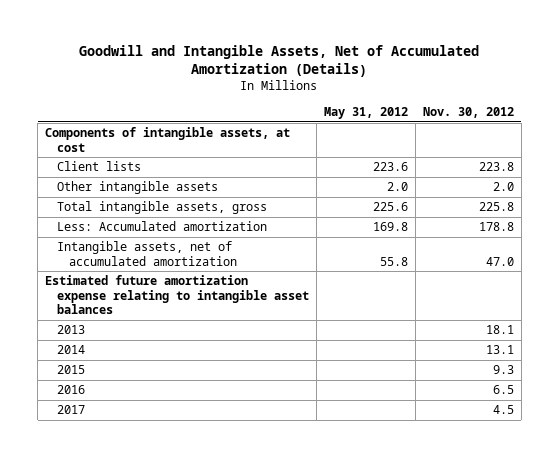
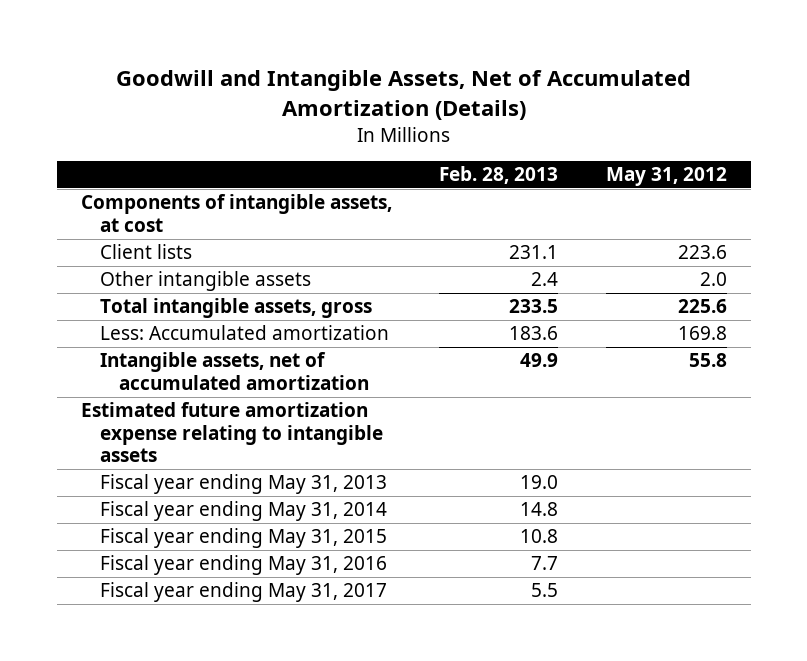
[422,107,514,119] Nov. 30, 2012 -> none
none -> [439,165,559,184] Feb. 28, 2013
[45,275,310,315] Estimated future amortization expense relating to intangible asset balances -> [80,402,383,463] Estimated future amortization expense relating to intangible assets
[57,325,86,335] 2013 -> [99,474,387,495] Fiscal year ending May 31, 2013
[57,345,86,355] 2014 -> [99,501,387,522] Fiscal year ending May 31, 2014
[57,365,86,375] 2015 -> [99,528,387,549] Fiscal year ending May 31, 2015
[57,385,86,395] 2016 -> [99,555,387,576] Fiscal year ending May 31, 2016
[57,405,86,415] 2017 -> [99,582,387,603] Fiscal year ending May 31, 2017

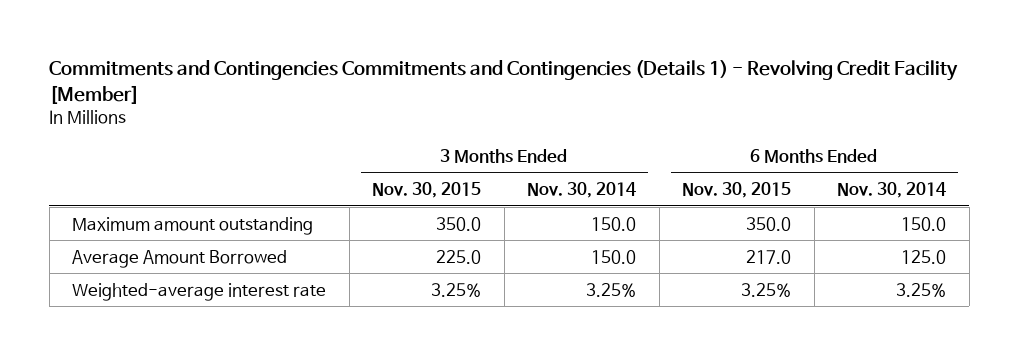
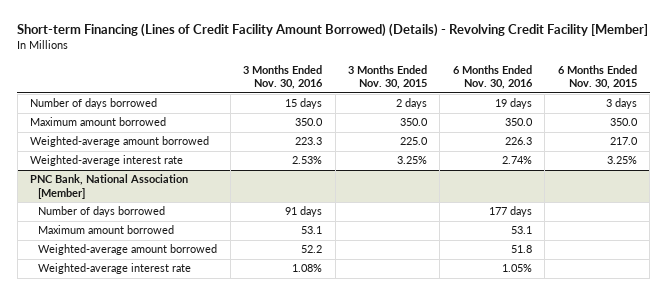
[49,59,959,104] Commitments and Contingencies Commitments and Contingencies (Details 1) - Revolving Credit Facility [Member] -> [17,23,649,38] Short-term Financing (Lines of Credit Facility Amount Borrowed) (Details) - Revolving Credit Facility [Member]
[527,182,637,199] Nov. 30, 2014 -> none
[837,182,947,199] Nov. 30, 2014 -> none
none -> [243,64,324,90] 3 Months Ended Nov. 30, 2016
none -> [452,64,533,90] 6 Months Ended Nov. 30, 2016
none -> [29,98,157,110] Number of days borrowed
[72,216,314,235] Maximum amount outstanding -> [29,117,166,127] Maximum amount borrowed
[72,249,288,268] Average Amount Borrowed -> [29,136,209,148] Weighted-average amount borrowed
none -> [29,174,188,200] PNC Bank, National Association [Member]
none -> [38,206,166,218] Number of days borrowed
none -> [38,225,175,235] Maximum amount borrowed
none -> [38,244,218,256] Weighted-average amount borrowed
none -> [38,263,192,275] Weighted-average interest rate

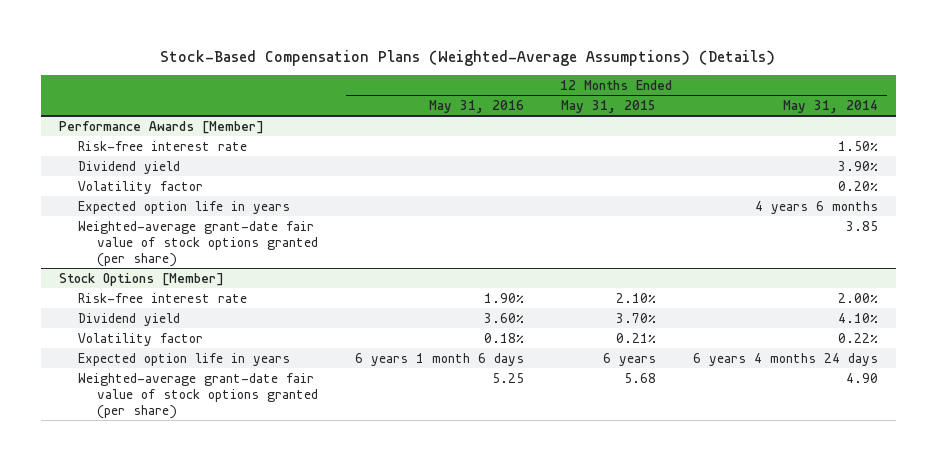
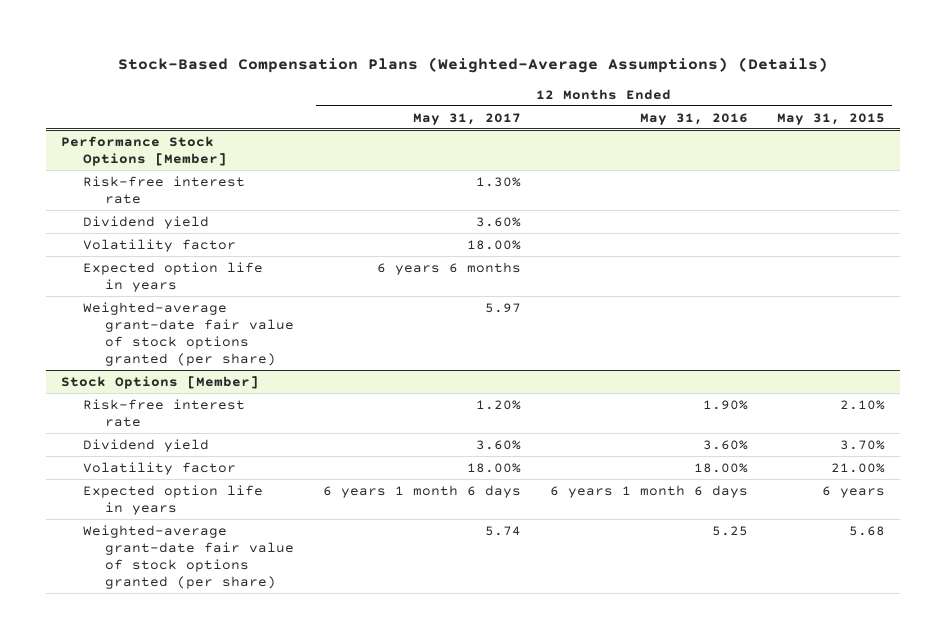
[782,99,878,113] May 31, 2014 -> none
none -> [413,112,522,125] May 31, 2017
[58,120,264,134] Performance Awards [Member] -> none
[78,140,248,151] Risk-free interest rate -> none
[78,160,181,174] Dividend yield -> none
[78,180,204,194] Volatility factor -> none
[78,200,291,214] Expected option life in years -> none
[78,220,319,268] Weighted-average grant-date fair value of stock options granted (per share) -> none
none -> [60,135,227,166] Performance Stock Options [Member]
none -> [82,175,245,204] Risk-free interest rate
none -> [82,215,209,229] Dividend yield
none -> [82,238,236,252] Volatility factor
none -> [82,261,263,292] Expected option life in years
none -> [82,301,295,366] Weighted-average grant-date fair value of stock options granted (per share)
[484,332,525,343] 0.18% -> [694,462,749,473] 18.00%
[615,332,656,343] 0.21% -> [831,462,886,473] 21.00%

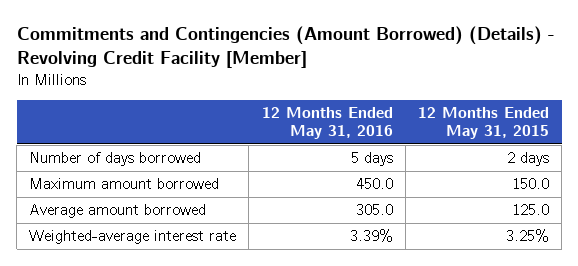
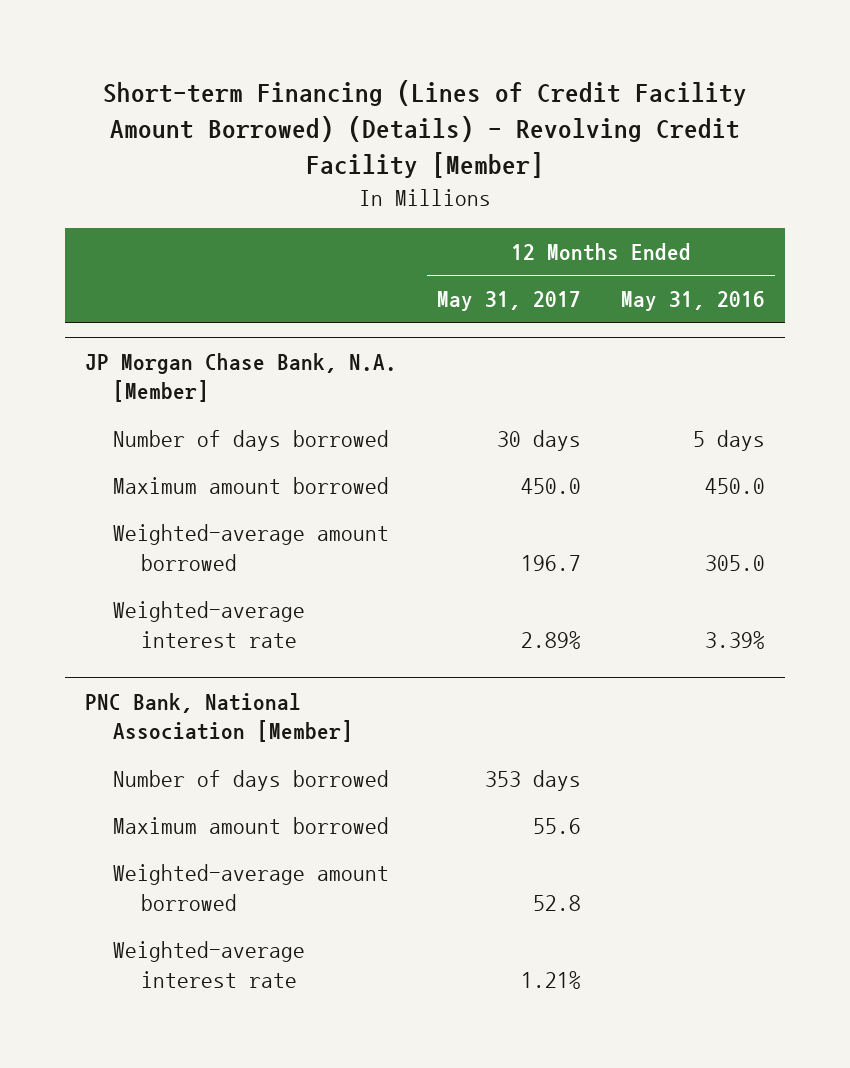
[16,26,555,69] Commitments and Contingencies (Amount Borrowed) (Details) - Revolving Credit Facility [Member] -> [103,80,748,179] Short-term Financing (Lines of Credit Facility Amount Borrowed) (Details) - Revolving Credit Facility [Member]
[417,107,549,140] 12 Months Ended May 31, 2015 -> none
none -> [437,291,582,312] May 31, 2017
none -> [85,352,398,403] JP Morgan Chase Bank, N.A. [Member]
[29,204,207,219] Average amount borrowed -> [112,524,389,571] Weighted-average amount borrowed
none -> [85,692,353,743] PNC Bank, National Association [Member]
none -> [112,770,389,792] Number of days borrowed
none -> [112,817,389,835] Maximum amount borrowed
none -> [112,864,389,911] Weighted-average amount borrowed
none -> [112,941,305,988] Weighted-average interest rate

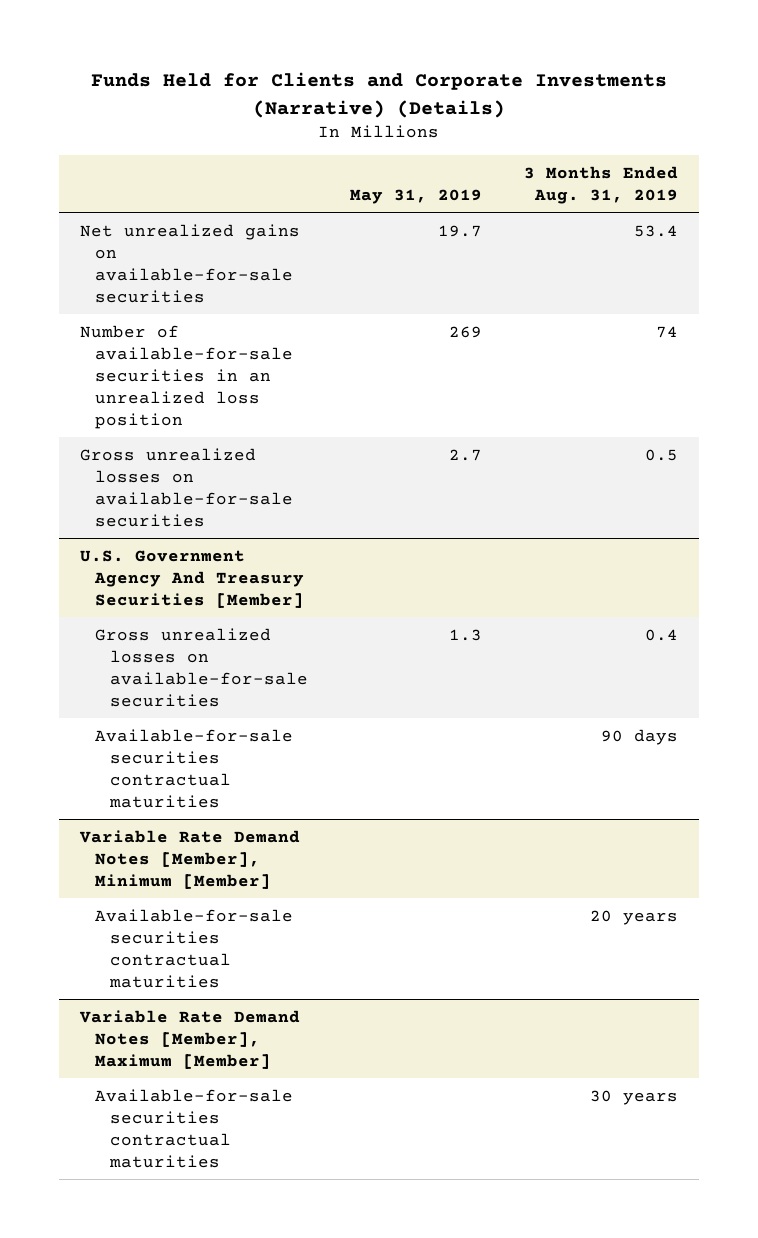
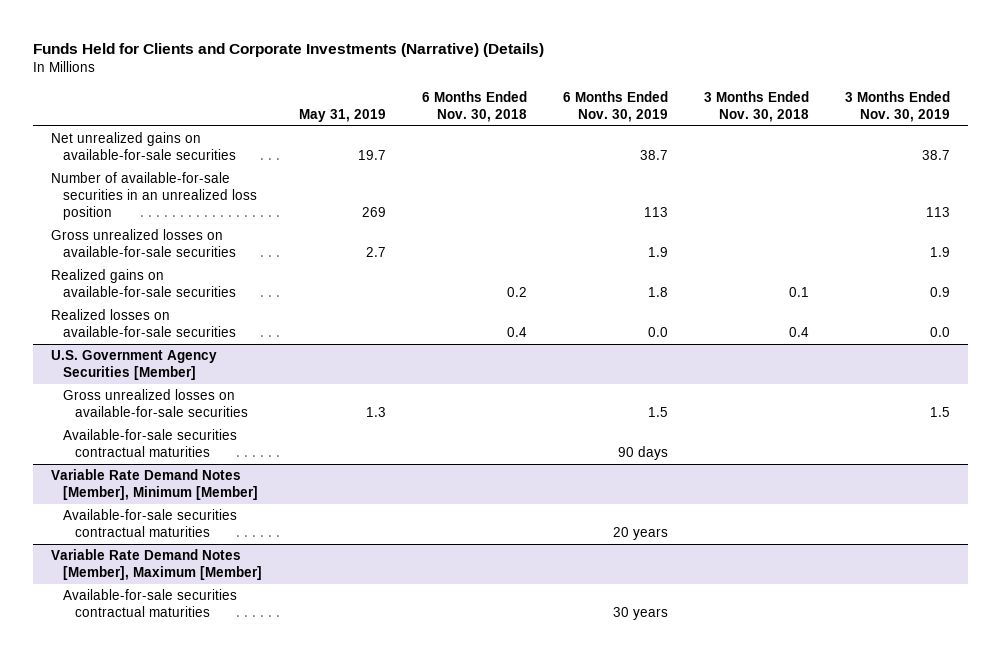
[524,165,679,204] 3 Months Ended Aug. 31, 2019 -> none
none -> [421,91,527,122] 6 Months Ended Nov. 30, 2018
none -> [562,91,668,122] 6 Months Ended Nov. 30, 2019
none -> [704,91,810,122] 3 Months Ended Nov. 30, 2018
none -> [845,91,951,122] 3 Months Ended Nov. 30, 2019
none -> [51,269,237,297] Realized gains on available-for-sale securities
none -> [51,309,237,337] Realized losses on available-for-sale securities
[80,549,305,608] U.S. Government Agency And Treasury Securities [Member] -> [51,350,218,380] U.S. Government Agency Securities [Member]

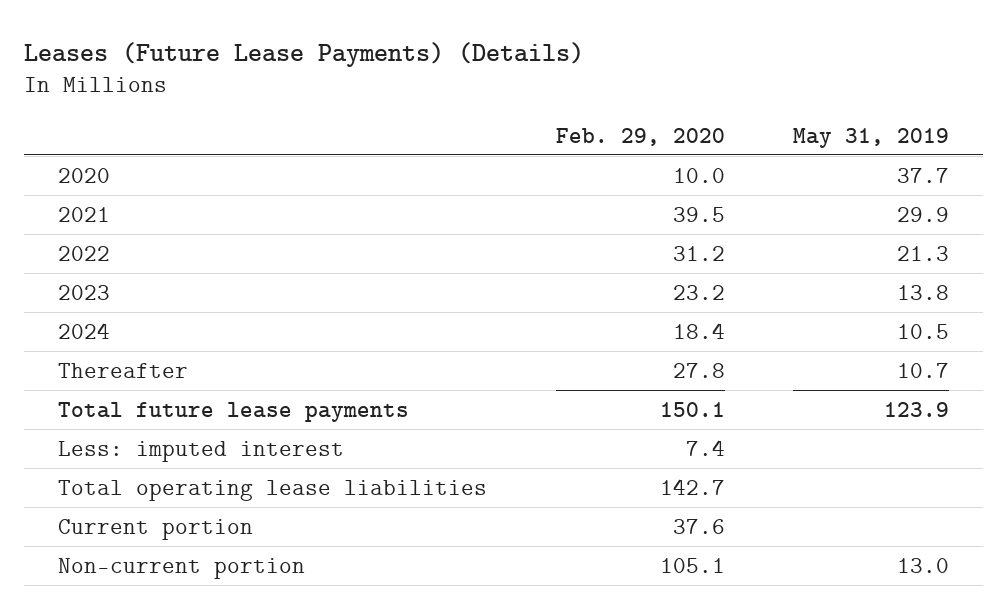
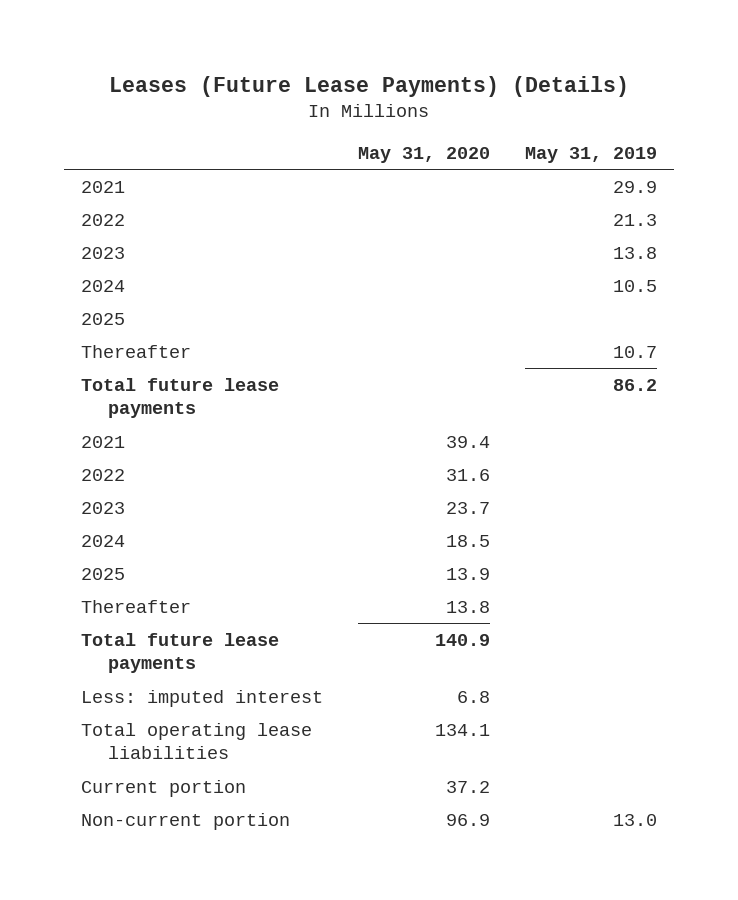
[555,127,725,146] Feb. 29, 2020 -> none
none -> [358,146,491,163] May 31, 2020
[58,167,111,183] 2020 -> none
none -> [81,312,126,325] 2025
[884,401,950,417] 123.9 -> [612,378,657,391] 86.2
none -> [81,435,126,448] 2021
none -> [81,468,126,481] 2022
none -> [81,501,126,514] 2023
none -> [81,534,126,547] 2024
none -> [81,567,126,580] 2025
none -> [81,599,192,613] Thereafter
none -> [81,632,280,674] Total future lease payments

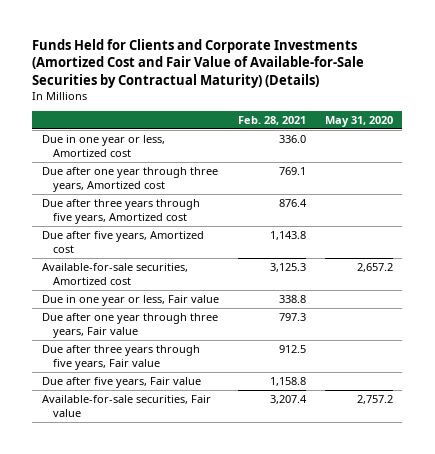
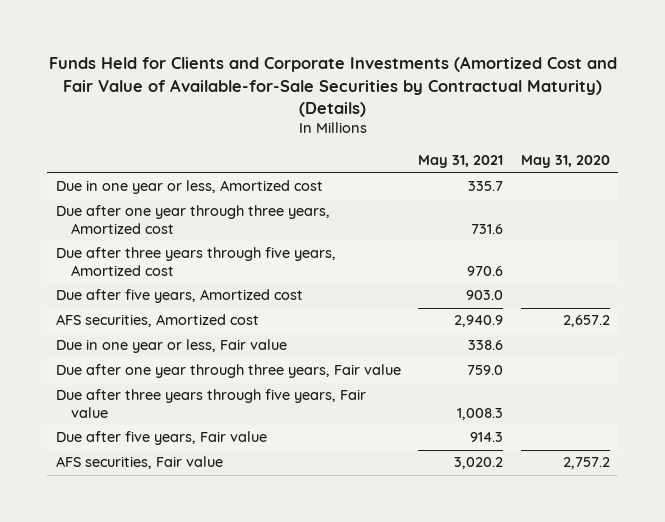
[237,116,306,126] Feb. 28, 2021 -> none
none -> [418,155,504,169] May 31, 2021
[41,262,188,285] Available-for-sale securities, Amortized cost -> [55,314,259,328] AFS securities, Amortized cost
[41,394,211,417] Available-for-sale securities, Fair value -> [55,456,223,470] AFS securities, Fair value

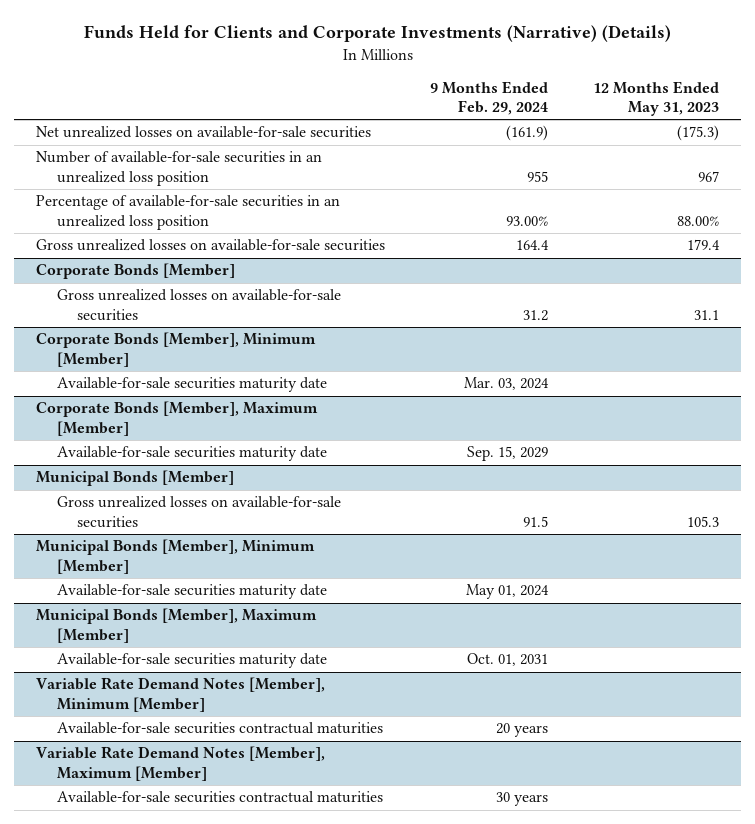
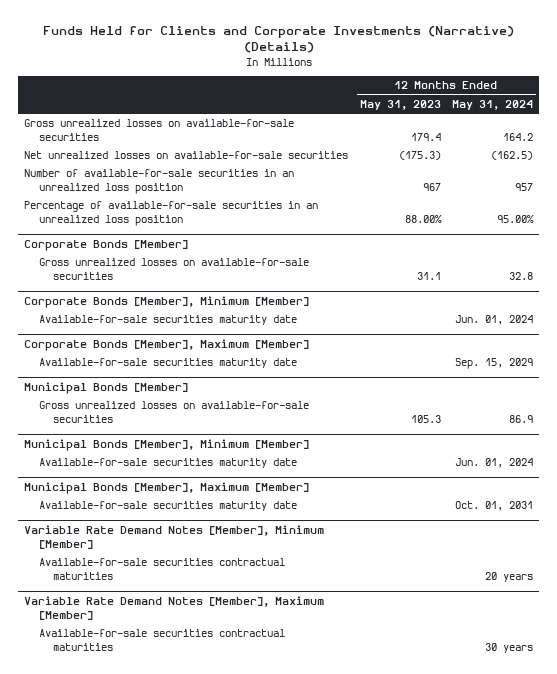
[430,80,549,116] 9 Months Ended Feb. 29, 2024 -> none
none -> [451,99,533,110] May 31, 2024
[36,239,386,252] Gross unrealized losses on available-for-sale securities -> [24,119,295,141] Gross unrealized losses on available-for-sale securities

